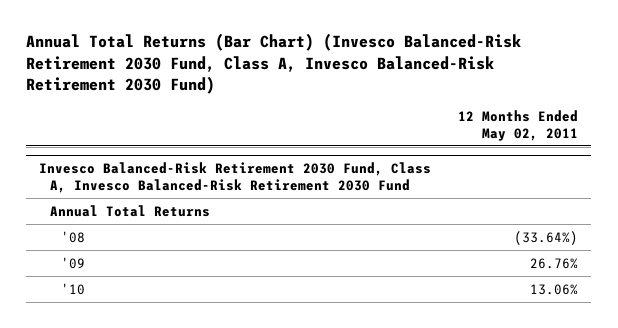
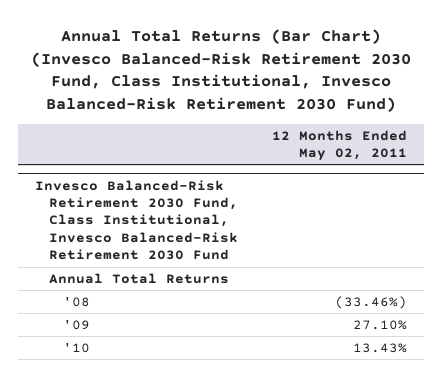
[26,33,522,94] Annual Total Returns (Bar Chart) (Invesco Balanced-Risk Retirement 2030 Fund, Class A, Invesco Balanced-Risk Retirement 2030 Fund) -> [30,28,411,113] Annual Total Returns (Bar Chart) (Invesco Balanced-Risk Retirement 2030 Fund, Class Institutional, Invesco Balanced-Risk Retirement 2030 Fund)
[39,161,432,193] Invesco Balanced-Risk Retirement 2030 Fund, Class A, Invesco Balanced-Risk Retirement 2030 Fund -> [34,179,239,261] Invesco Balanced-Risk Retirement 2030 Fund, Class Institutional, Invesco Balanced-Risk Retirement 2030 Fund
[514,230,579,245] (33.64%) -> [334,295,407,309] (33.46%)
[530,257,579,269] 26.76% -> [352,319,407,330] 27.10%
[530,283,579,295] 13.06% -> [352,342,407,353] 13.43%

